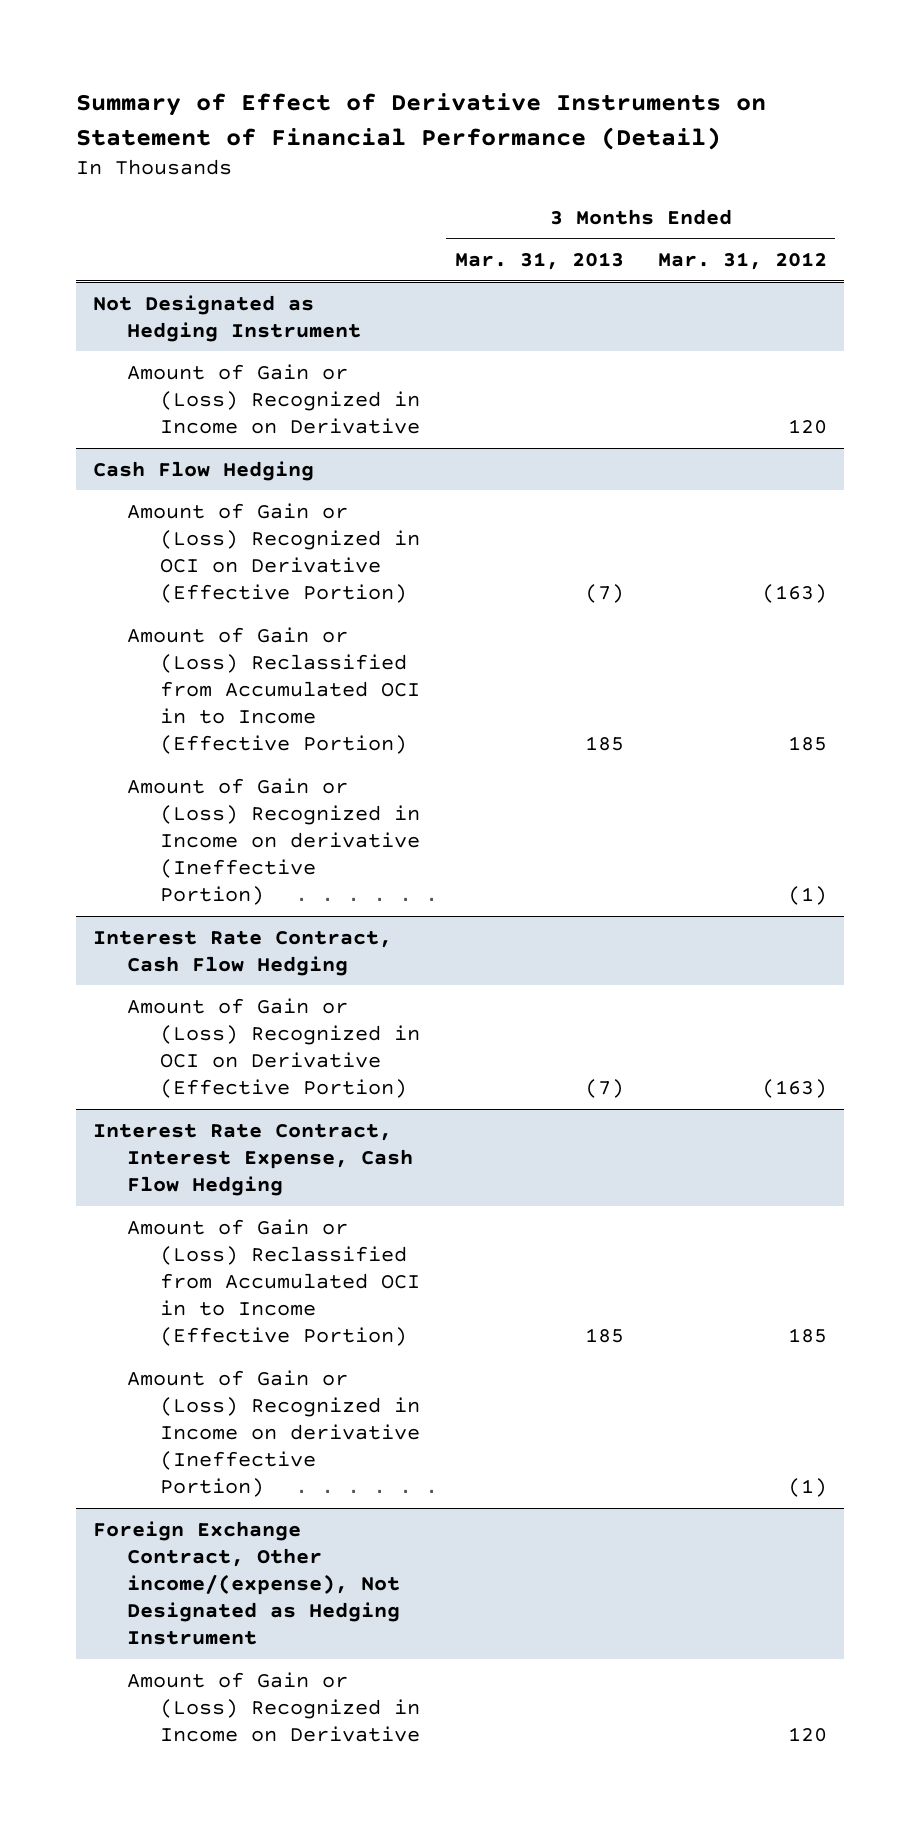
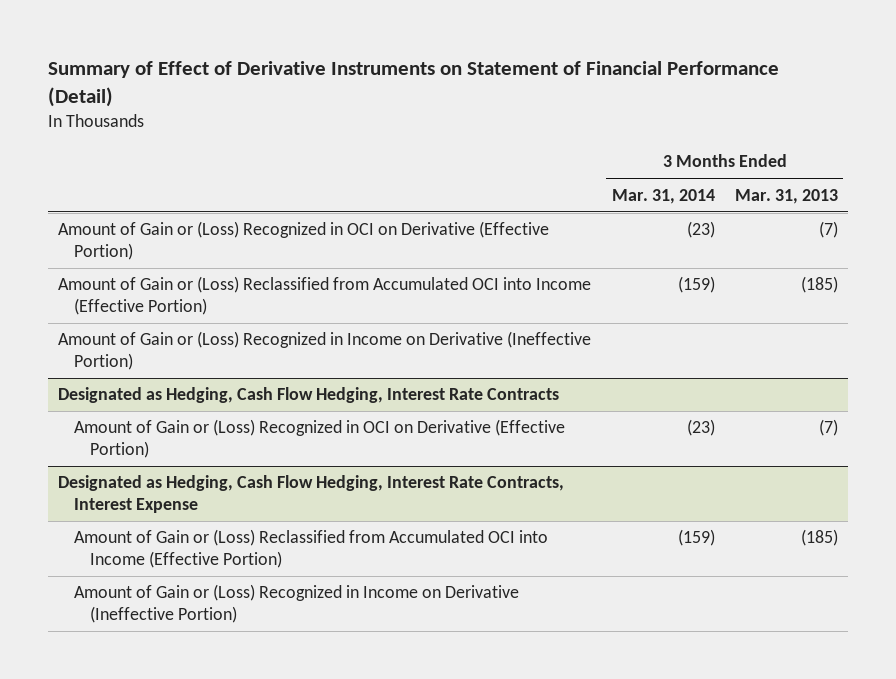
[657,252,827,271] Mar. 31, 2012 -> none
none -> [611,188,715,204] Mar. 31, 2014
[93,294,361,342] Not Designated as Hedging Instrument -> none
[126,363,421,434] Amount of Gain or (Loss) Recognized in Income on Derivative -> none
[93,460,315,481] Cash Flow Hedging -> none
[126,626,421,755] Amount of Gain or (Loss) Reclassified from Accumulated OCI in to Income (Effective Portion) -> [57,276,591,316] Amount of Gain or (Loss) Reclassified from Accumulated OCI into Income (Effective Portion)
[584,736,624,752] 185 -> [801,276,839,294] (185)
[126,777,421,906] Amount of Gain or (Loss) Recognized in Income on derivative (Ineffective Portion) -> [57,331,591,371] Amount of Gain or (Loss) Recognized in Income on Derivative (Ineffective Portion)
[93,930,393,976] Interest Rate Contract, Cash Flow Hedging -> [57,387,559,404] Designated as Hedging, Cash Flow Hedging, Interest Rate Contracts
[93,1520,400,1646] Foreign Exchange Contract, Other income/(expense), Not Designated as Hedging Instrument -> none
[126,1671,421,1742] Amount of Gain or (Loss) Recognized in Income on Derivative -> none
[93,1123,413,1196] Interest Rate Contract, Interest Expense, Cash Flow Hedging -> [57,475,564,514] Designated as Hedging, Cash Flow Hedging, Interest Rate Contracts, Interest Expense
[126,1218,421,1347] Amount of Gain or (Loss) Reclassified from Accumulated OCI in to Income (Effective Portion) -> [73,529,548,569] Amount of Gain or (Loss) Reclassified from Accumulated OCI into Income (Effective Portion)
[584,1328,624,1344] 185 -> [801,529,839,547] (185)
[126,1369,421,1498] Amount of Gain or (Loss) Recognized in Income on derivative (Ineffective Portion) -> [73,584,519,624] Amount of Gain or (Loss) Recognized in Income on Derivative (Ineffective Portion)

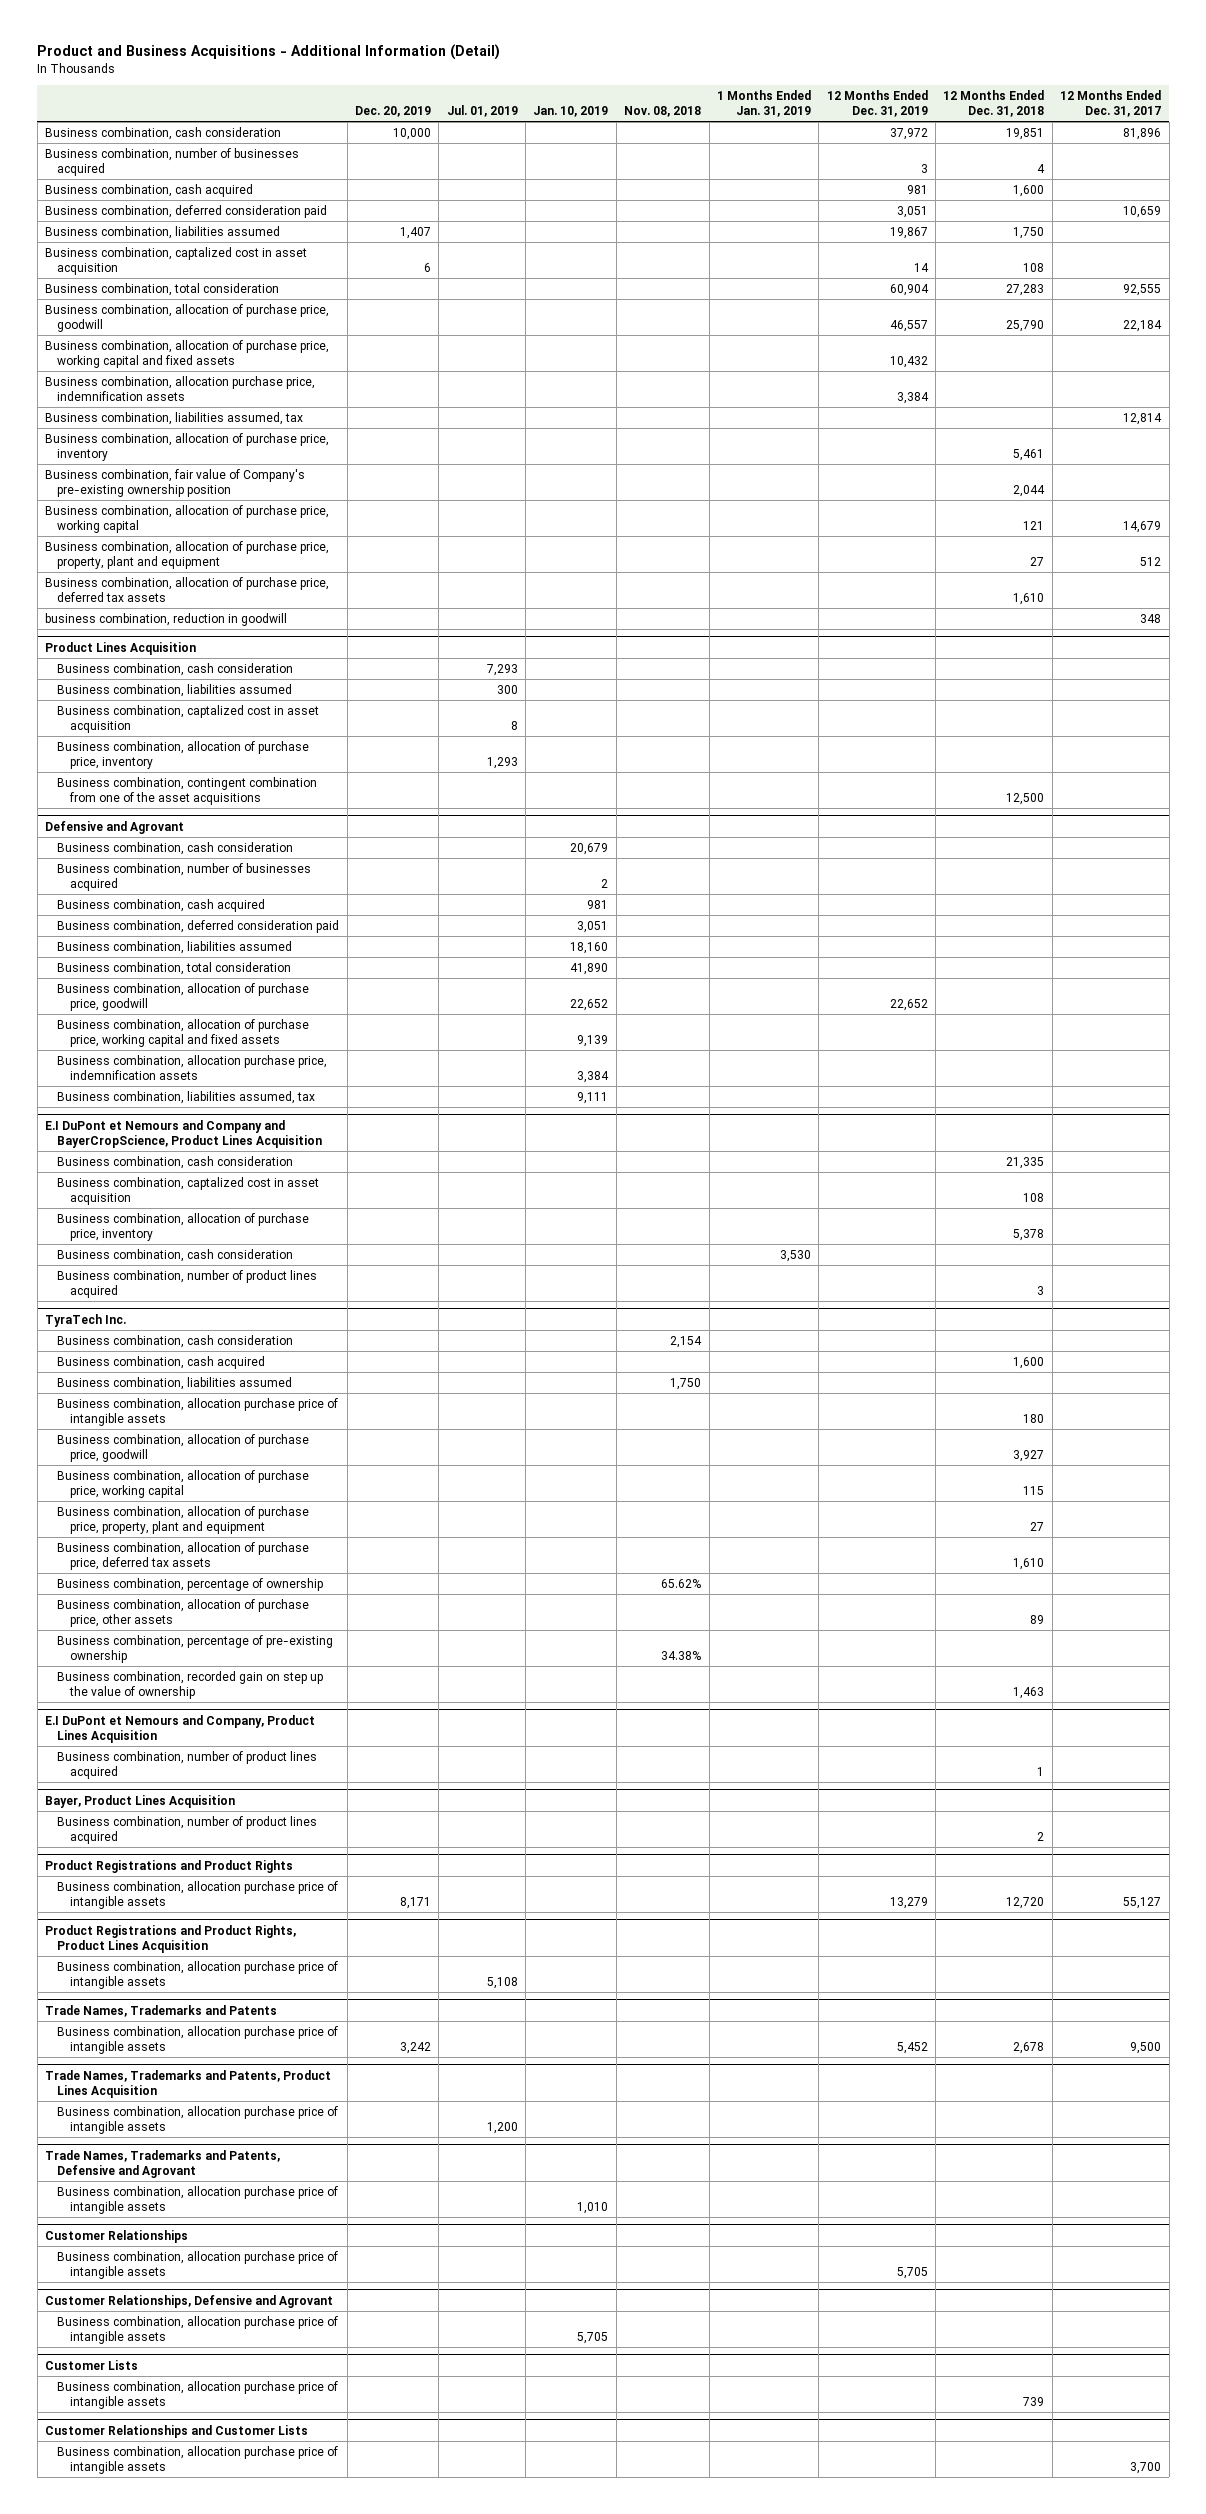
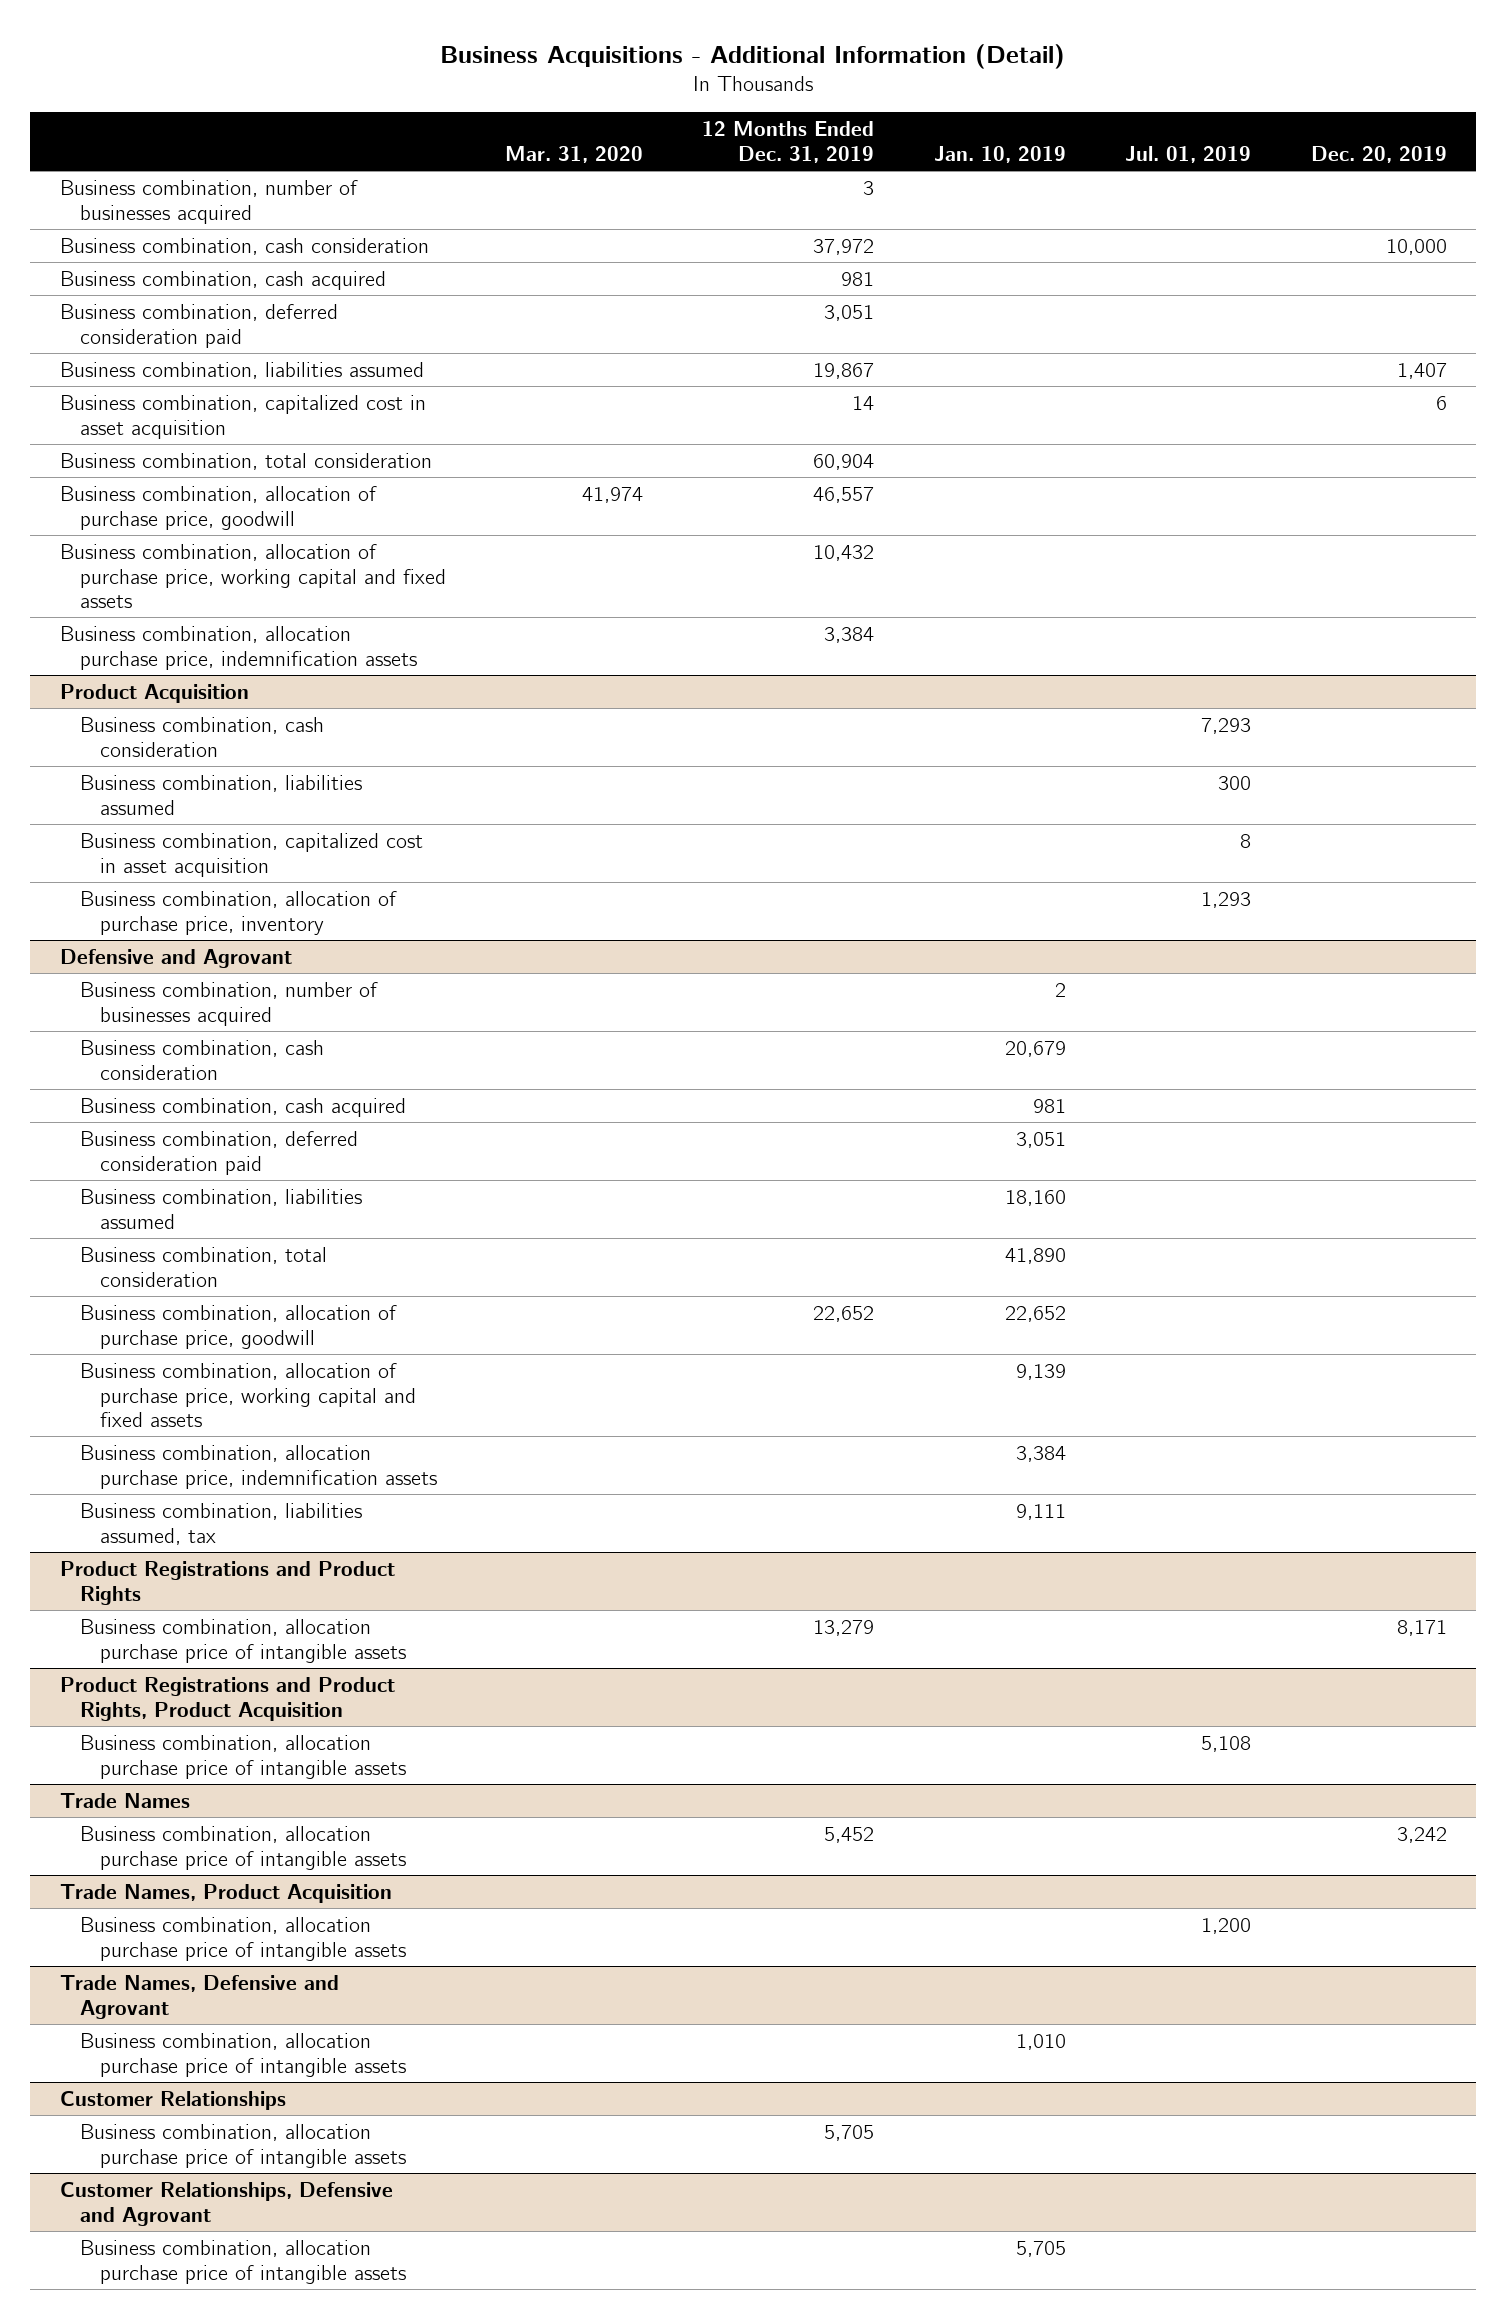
[37,44,501,61] Product and Business Acquisitions - Additional Information (Detail) -> [440,43,1066,69] Business Acquisitions - Additional Information (Detail)
[624,106,702,118] Nov. 08, 2018 -> none
[716,89,811,118] 1 Months Ended Jan. 31, 2019 -> none
[943,89,1045,118] 12 Months Ended Dec. 31, 2018 -> none
[1060,89,1162,118] 12 Months Ended Dec. 31, 2017 -> none
none -> [505,145,644,163] Mar. 31, 2020
[45,126,282,140] Business combination, cash consideration -> [59,237,429,255] Business combination, cash consideration
[45,246,308,276] Business combination, captalized cost in asset acquisition -> [59,394,426,439] Business combination, capitalized cost in asset acquisition
[45,411,304,425] Business combination, liabilities assumed, tax -> none
[45,432,330,462] Business combination, allocation of purchase price, inventory -> none
[45,468,306,498] Business combination, fair value of Company's pre-existing ownership position -> none
[45,504,330,534] Business combination, allocation of purchase price, working capital -> none
[45,540,330,570] Business combination, allocation of purchase price, property, plant and equipment -> none
[45,576,330,603] Business combination, allocation of purchase price, deferred tax assets -> none
[45,612,288,626] business combination, reduction in goodwill -> none
[45,641,197,655] Product Lines Acquisition -> [59,683,249,703] Product Acquisition
[57,704,320,734] Business combination, captalized cost in asset acquisition -> [79,832,423,877] Business combination, capitalized cost in asset acquisition
[57,776,318,806] Business combination, contingent combination from one of the asset acquisitions -> none
[57,841,294,855] Business combination, cash consideration -> [79,1039,324,1080] Business combination, cash consideration
[45,1119,323,1148] E.I DuPont et Nemours and Company and BayerCropScience, Product Lines Acquisition -> none
[57,1155,294,1169] Business combination, cash consideration -> none
[57,1176,320,1206] Business combination, captalized cost in asset acquisition -> none
[57,1212,310,1242] Business combination, allocation of purchase price, inventory -> none
[57,1248,294,1262] Business combination, cash consideration -> none
[57,1269,318,1299] Business combination, number of product lines acquired -> none
[45,1313,127,1327] TyraTech Inc. -> none
[57,1334,294,1348] Business combination, cash consideration -> none
[57,1355,266,1369] Business combination, cash acquired -> none
[57,1376,293,1390] Business combination, liabilities assumed -> none
[57,1397,339,1427] Business combination, allocation purchase price of intangible assets -> none
[57,1433,310,1463] Business combination, allocation of purchase price, goodwill -> none
[57,1469,310,1499] Business combination, allocation of purchase price, working capital -> none
[57,1505,310,1535] Business combination, allocation of purchase price, property, plant and equipment -> none
[57,1541,310,1571] Business combination, allocation of purchase price, deferred tax assets -> none
[57,1577,324,1591] Business combination, percentage of ownership -> none
[57,1598,310,1628] Business combination, allocation of purchase price, other assets -> none
[57,1634,334,1664] Business combination, percentage of pre-existing ownership -> none
[57,1670,324,1700] Business combination, recorded gain on step up the value of ownership -> none
[45,1714,316,1743] E.I DuPont et Nemours and Company, Product Lines Acquisition -> none
[57,1750,318,1780] Business combination, number of product lines acquired -> none
[45,1794,236,1808] Bayer, Product Lines Acquisition -> none
[57,1815,318,1845] Business combination, number of product lines acquired -> none
[45,1924,297,1953] Product Registrations and Product Rights, Product Lines Acquisition -> [59,1676,395,1721] Product Registrations and Product Rights, Product Acquisition
[45,2004,278,2017] Trade Names, Trademarks and Patents -> [59,1792,190,1808] Trade Names
[45,2069,332,2098] Trade Names, Trademarks and Patents, Product Lines Acquisition -> [59,1883,392,1903] Trade Names, Product Acquisition
[45,2149,281,2178] Trade Names, Trademarks and Patents, Defensive and Agrovant -> [59,1974,339,2019] Trade Names, Defensive and Agrovant
[45,2359,139,2370] Customer Lists -> none
[57,2380,339,2410] Business combination, allocation purchase price of intangible assets -> none
[45,2424,309,2438] Customer Relationships and Customer Lists -> none
[57,2445,339,2475] Business combination, allocation purchase price of intangible assets -> none

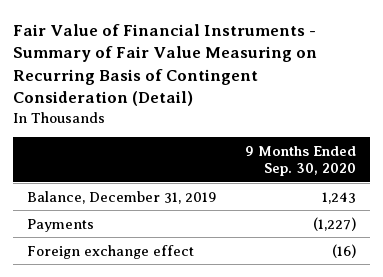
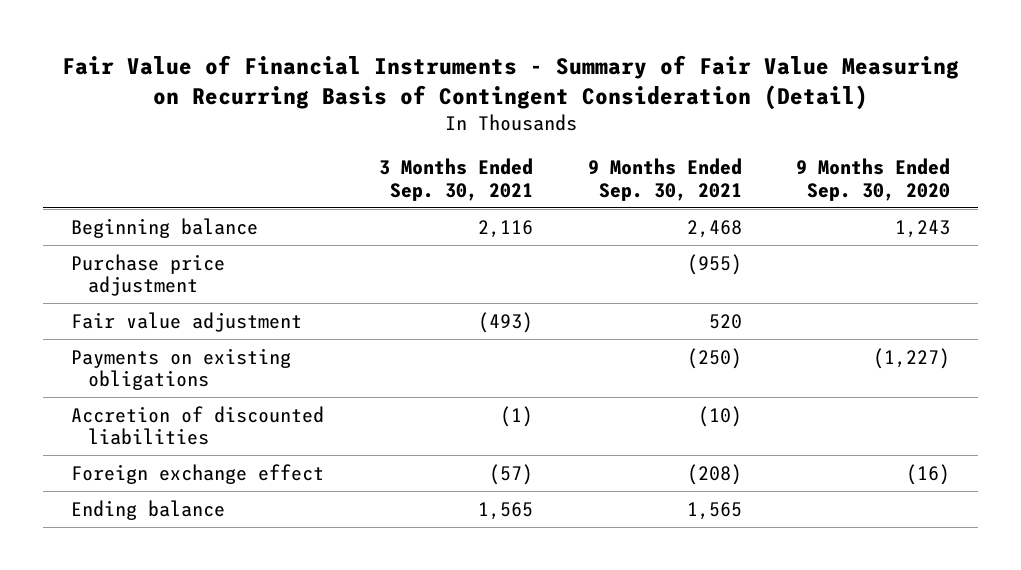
none -> [378,158,533,201] 3 Months Ended Sep. 30, 2021
none -> [587,158,742,201] 9 Months Ended Sep. 30, 2021
[27,190,218,204] Balance, December 31, 2019 -> [70,217,258,238] Beginning balance
none -> [70,253,225,297] Purchase price adjustment
none -> [70,311,302,332] Fair value adjustment
[27,218,95,232] Payments -> [70,347,291,391] Payments on existing obligations
none -> [70,405,324,446] Accretion of discounted liabilities
none -> [70,499,225,520] Ending balance

